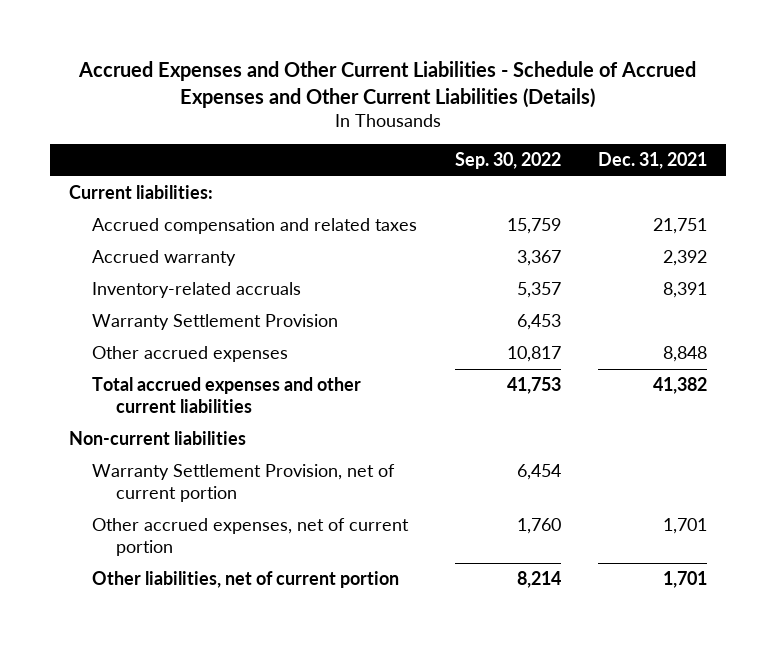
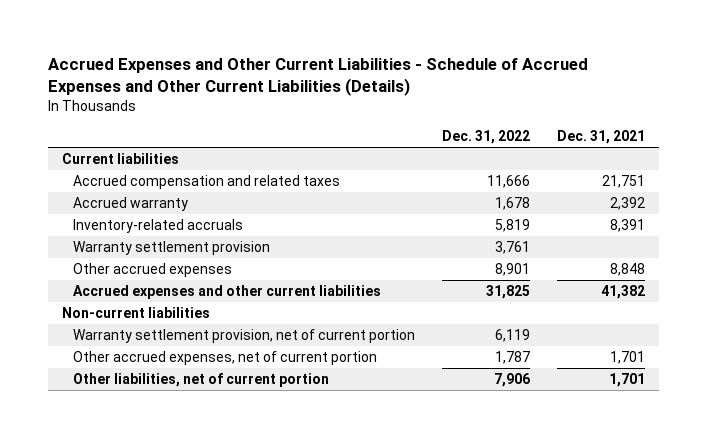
[454,152,561,170] Sep. 30, 2022 -> none
none -> [441,130,530,145] Dec. 31, 2022
[68,185,213,200] Current liabilities: -> [61,152,179,164] Current liabilities
[92,314,339,331] Warranty Settlement Provision -> [72,240,270,255] Warranty settlement provision
[92,377,362,414] Total accrued expenses and other current liabilities -> [72,284,381,299] Accrued expenses and other current liabilities
[92,464,396,503] Warranty Settlement Provision, net of current portion -> [72,328,415,343] Warranty settlement provision, net of current portion

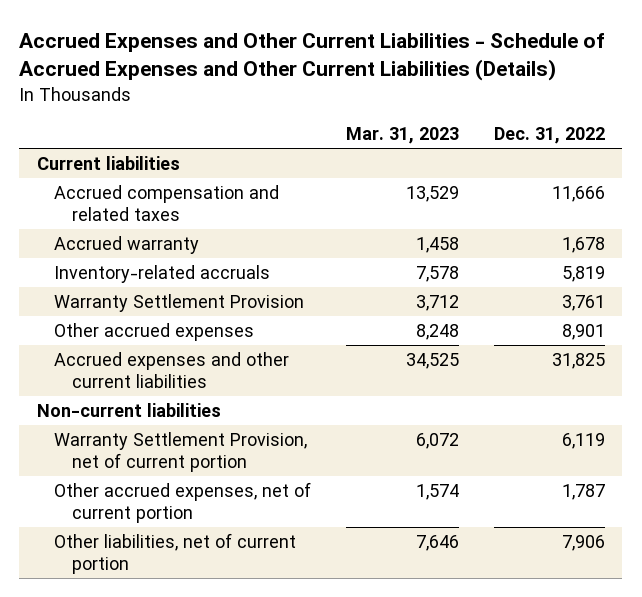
[557,130,646,145] Dec. 31, 2021 -> none
none -> [346,127,460,145] Mar. 31, 2023
[72,240,270,255] Warranty settlement provision -> [54,294,305,313] Warranty Settlement Provision
[72,328,415,343] Warranty settlement provision, net of current portion -> [54,432,308,473] Warranty Settlement Provision, net of current portion

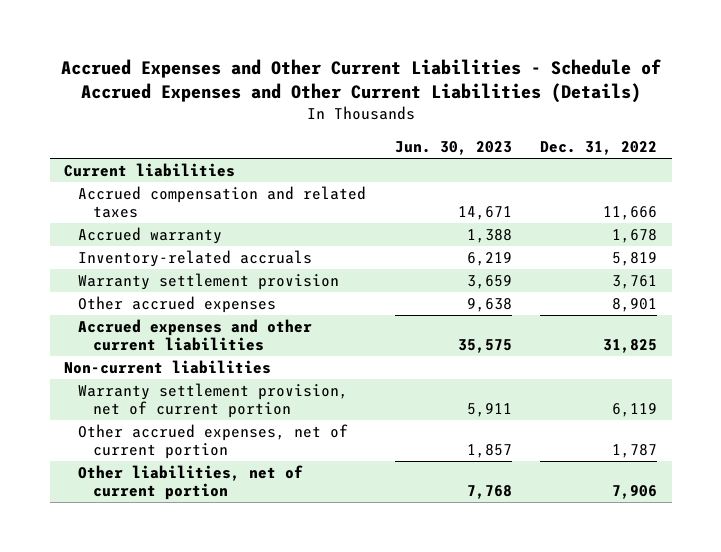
[346,127,460,145] Mar. 31, 2023 -> none
none -> [394,140,512,155] Jun. 30, 2023
[54,294,305,313] Warranty Settlement Provision -> [78,273,340,291] Warranty settlement provision
[54,432,308,473] Warranty Settlement Provision, net of current portion -> [78,383,349,419] Warranty settlement provision, net of current portion

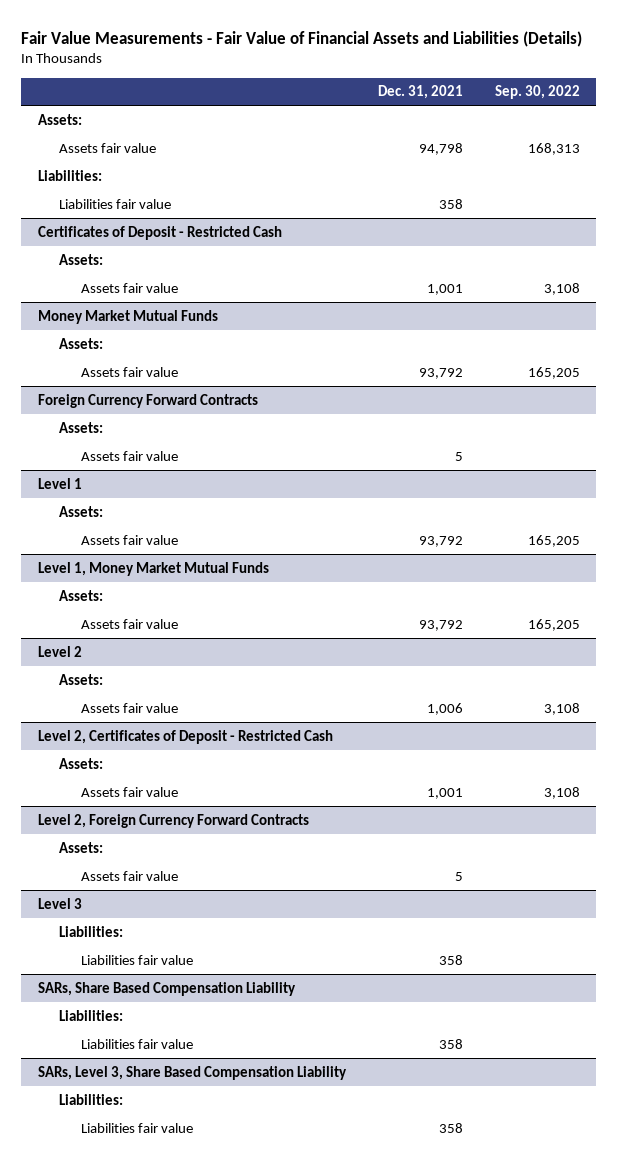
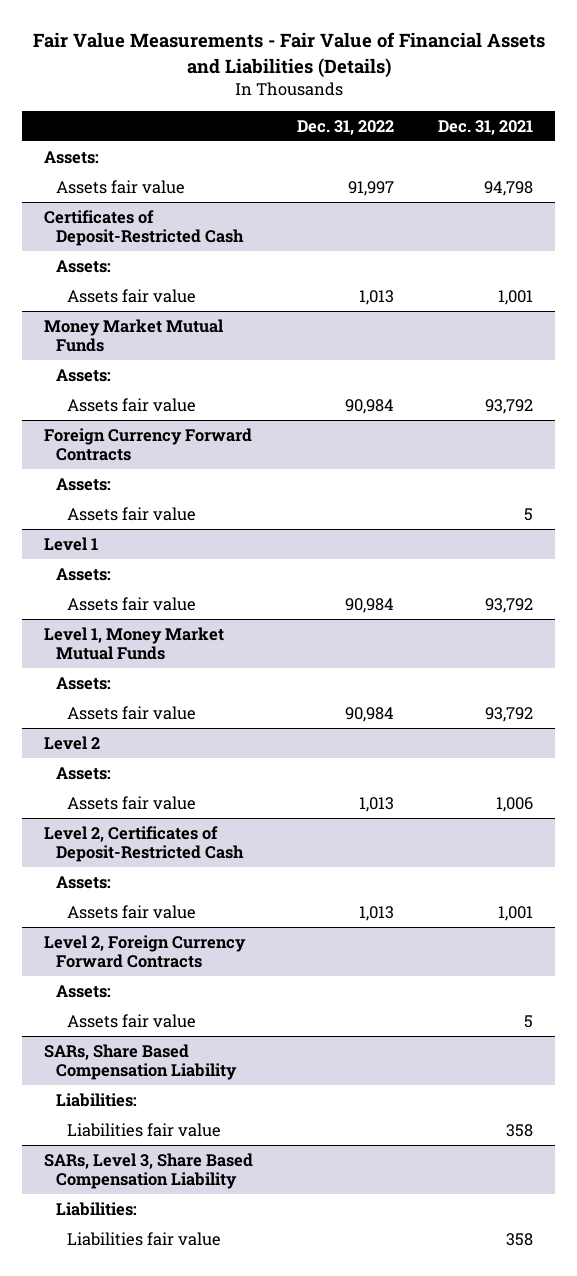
[494,85,580,100] Sep. 30, 2022 -> none
none -> [297,119,395,135] Dec. 31, 2022
[37,169,102,181] Liabilities: -> none
[59,198,172,209] Liabilities fair value -> none
[37,225,282,240] Certificates of Deposit - Restricted Cash -> [44,209,244,247] Certificates of Deposit-Restricted Cash
[37,729,333,744] Level 2, Certificates of Deposit - Restricted Cash -> [44,825,244,863] Level 2, Certificates of Deposit-Restricted Cash
[37,897,82,909] Level 3 -> none
[59,925,124,937] Liabilities: -> none
[80,954,193,965] Liabilities fair value -> none

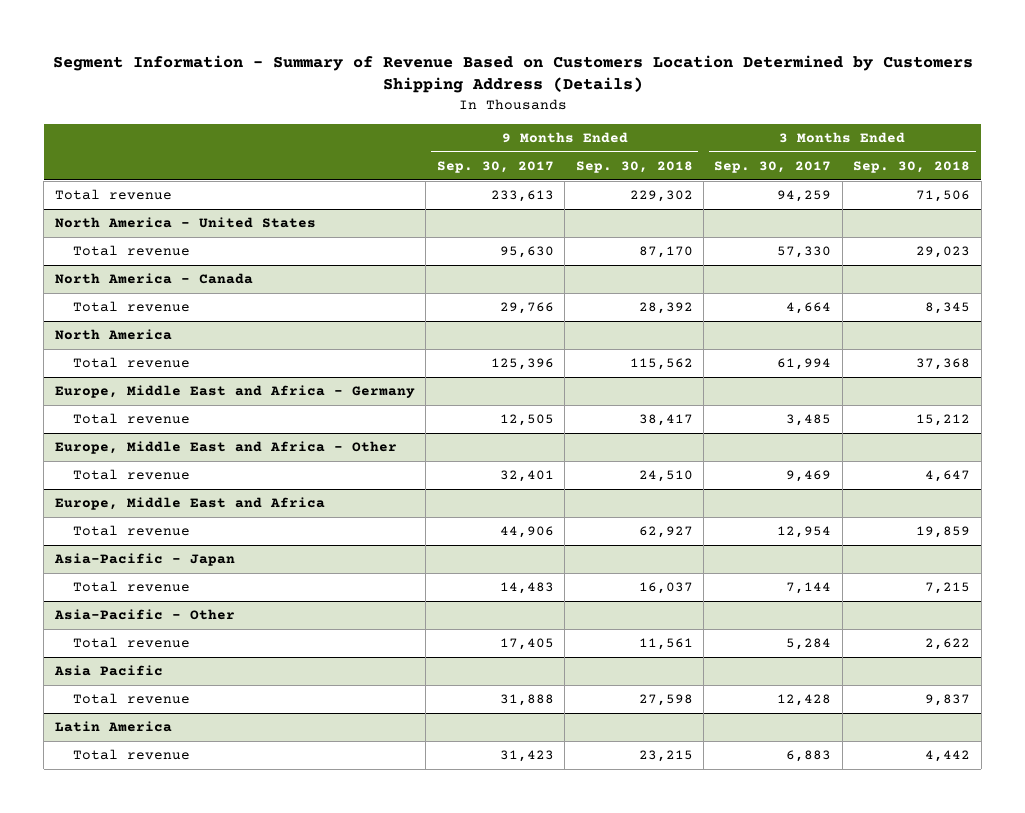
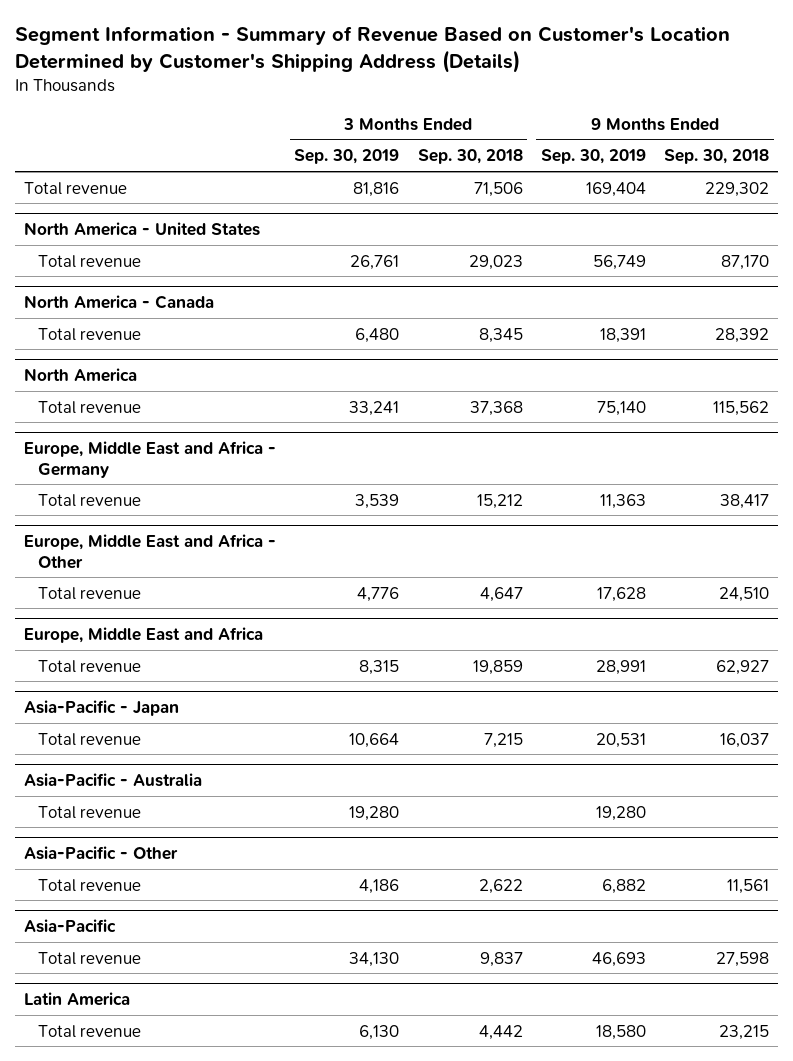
[52,54,973,94] Segment Information - Summary of Revenue Based on Customers Location Determined by Customers Shipping Address (Details) -> [14,26,730,74] Segment Information - Summary of Revenue Based on Customer's Location Determined by Customer's Shipping Address (Details)
[436,160,554,173] Sep. 30, 2017 -> none
[714,160,832,173] Sep. 30, 2017 -> none
none -> [294,149,400,165] Sep. 30, 2019
none -> [540,149,646,165] Sep. 30, 2019
none -> [23,772,202,787] Asia-Pacific - Australia
none -> [38,805,142,819] Total revenue
[53,665,163,677] Asia Pacific -> [23,918,116,933] Asia-Pacific

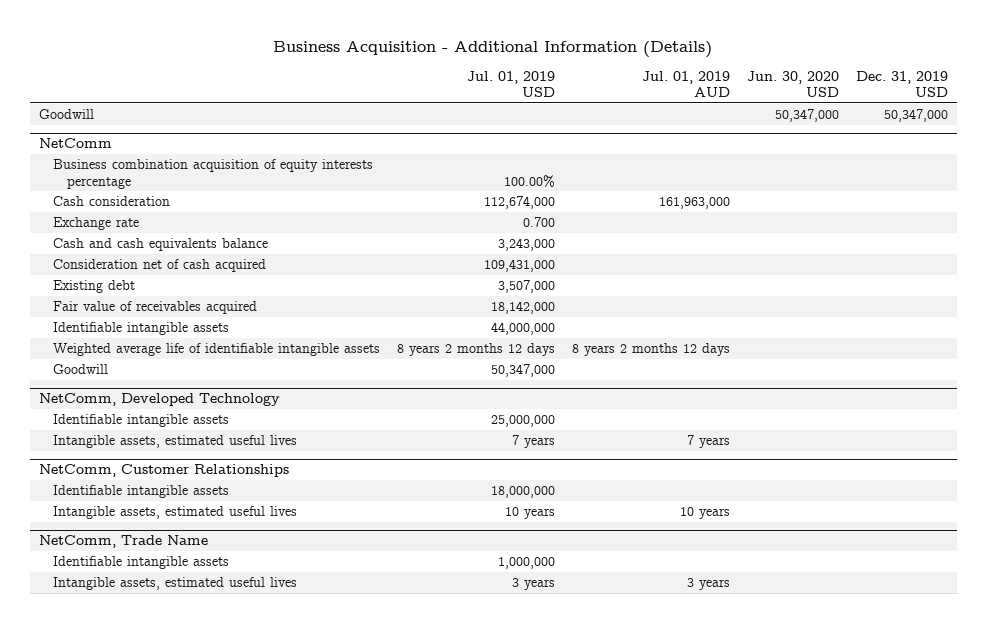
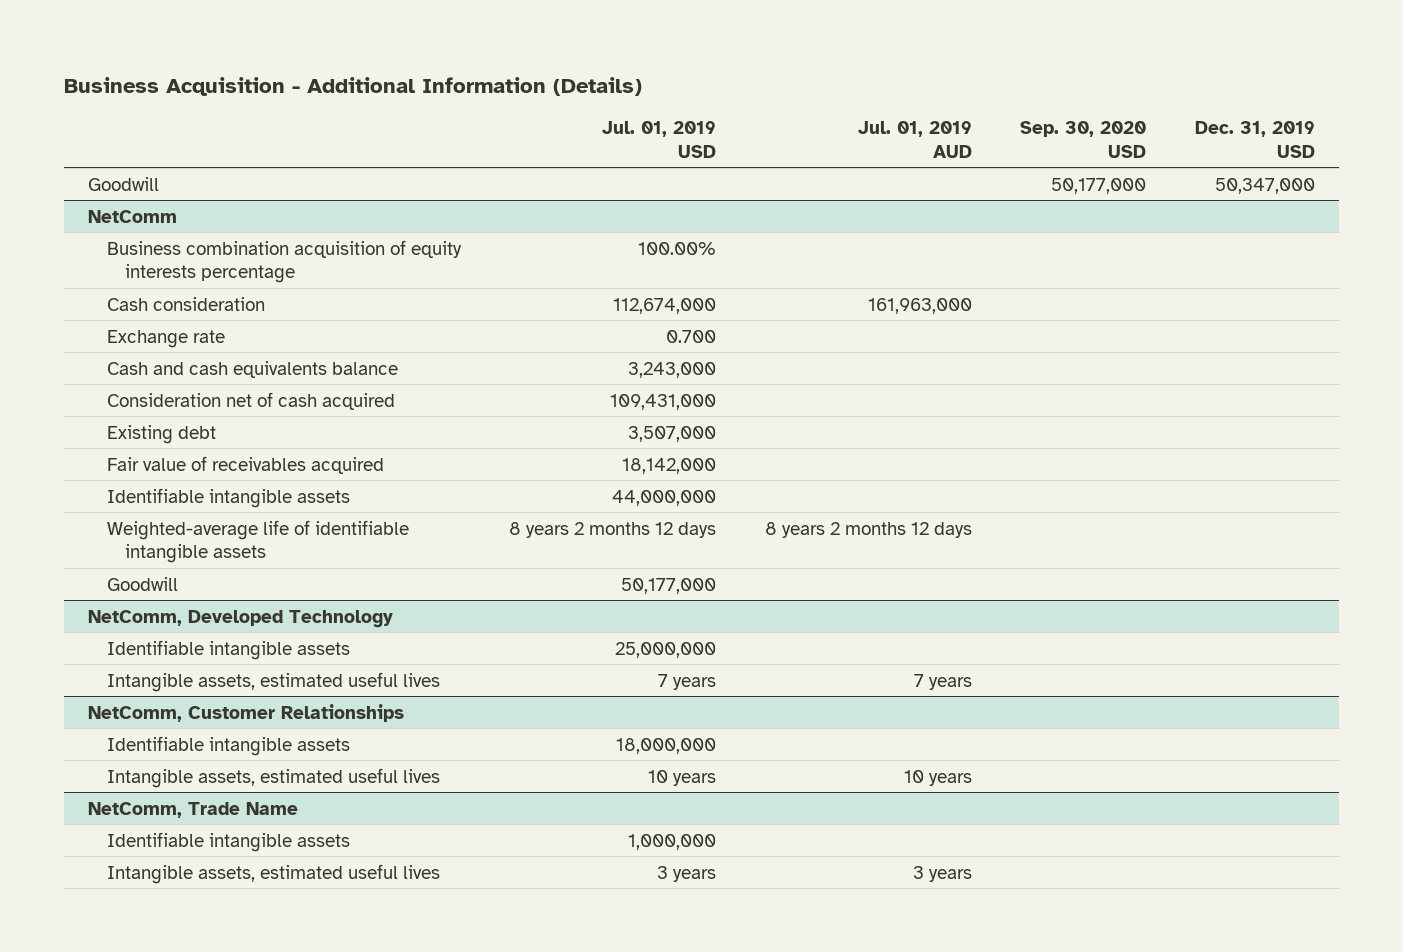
[747,70,840,98] Jun. 30, 2020 USD -> none
none -> [1020,120,1147,158] Sep. 30, 2020 USD
[52,343,380,357] Weighted average life of identifiable intangible assets -> [106,519,409,564] Weighted-average life of identifiable intangible assets
[490,364,555,378] 50,347,000 -> [621,577,717,594] 50,177,000

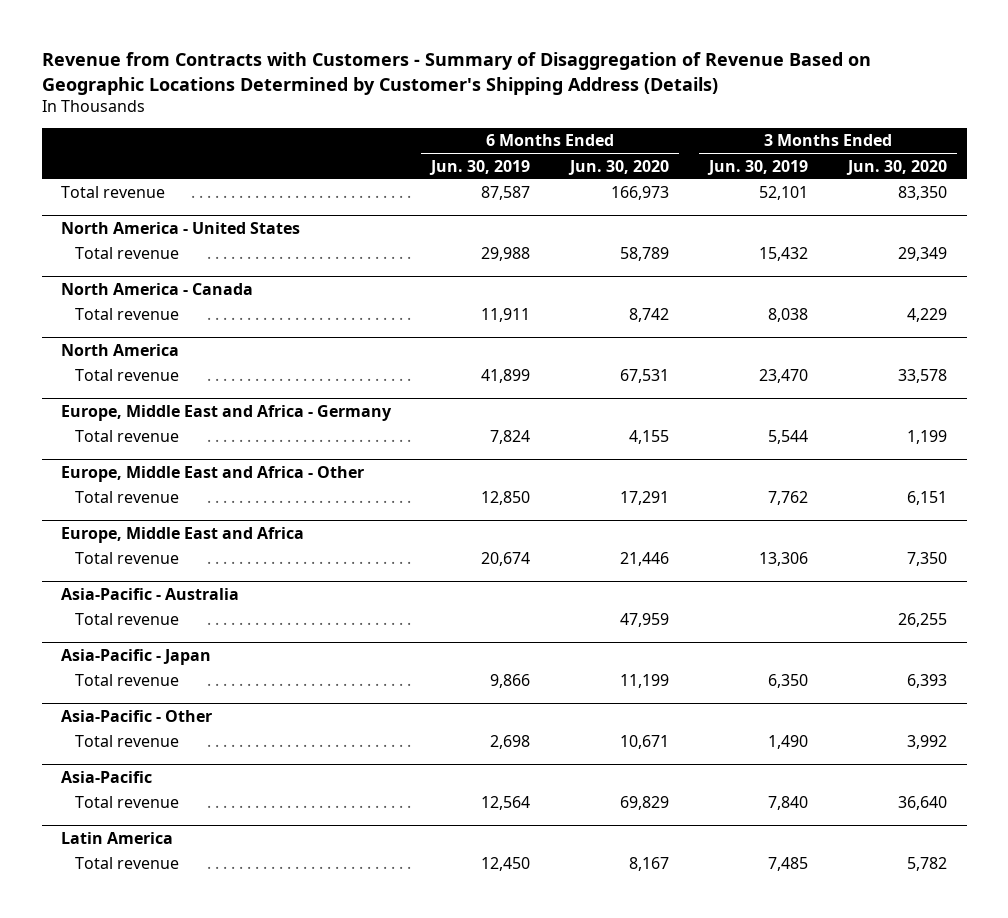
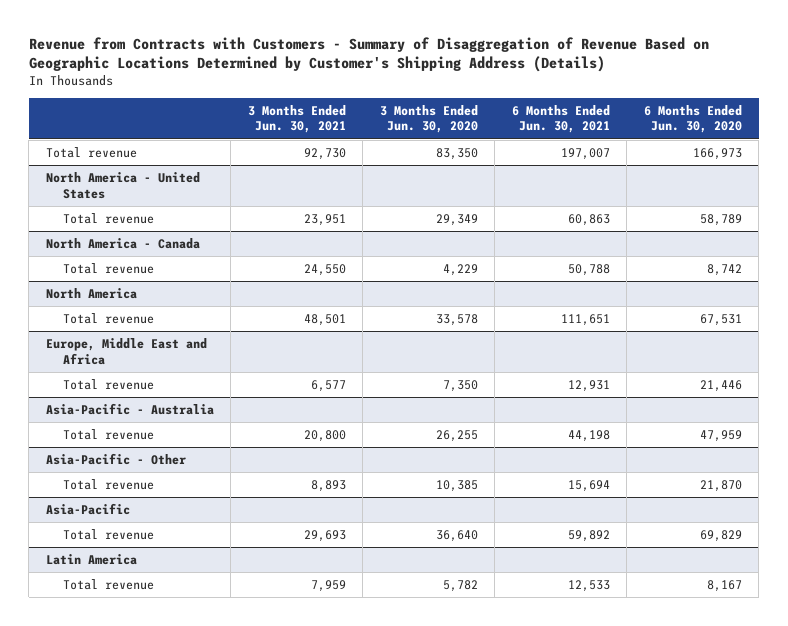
[429,159,531,175] Jun. 30, 2019 -> none
[706,159,808,175] Jun. 30, 2019 -> none
none -> [247,104,346,134] 3 Months Ended Jun. 30, 2021
none -> [511,104,610,134] 6 Months Ended Jun. 30, 2021
[61,404,393,421] Europe, Middle East and Africa - Germany -> none
[75,430,180,443] Total revenue -> none
[61,465,365,482] Europe, Middle East and Africa - Other -> none
[75,491,180,504] Total revenue -> none
[61,648,212,665] Asia-Pacific - Japan -> none
[75,674,180,687] Total revenue -> none
[620,735,670,750] 10,671 -> [699,479,742,492] 21,870
[906,735,947,750] 3,992 -> [435,479,478,492] 10,385

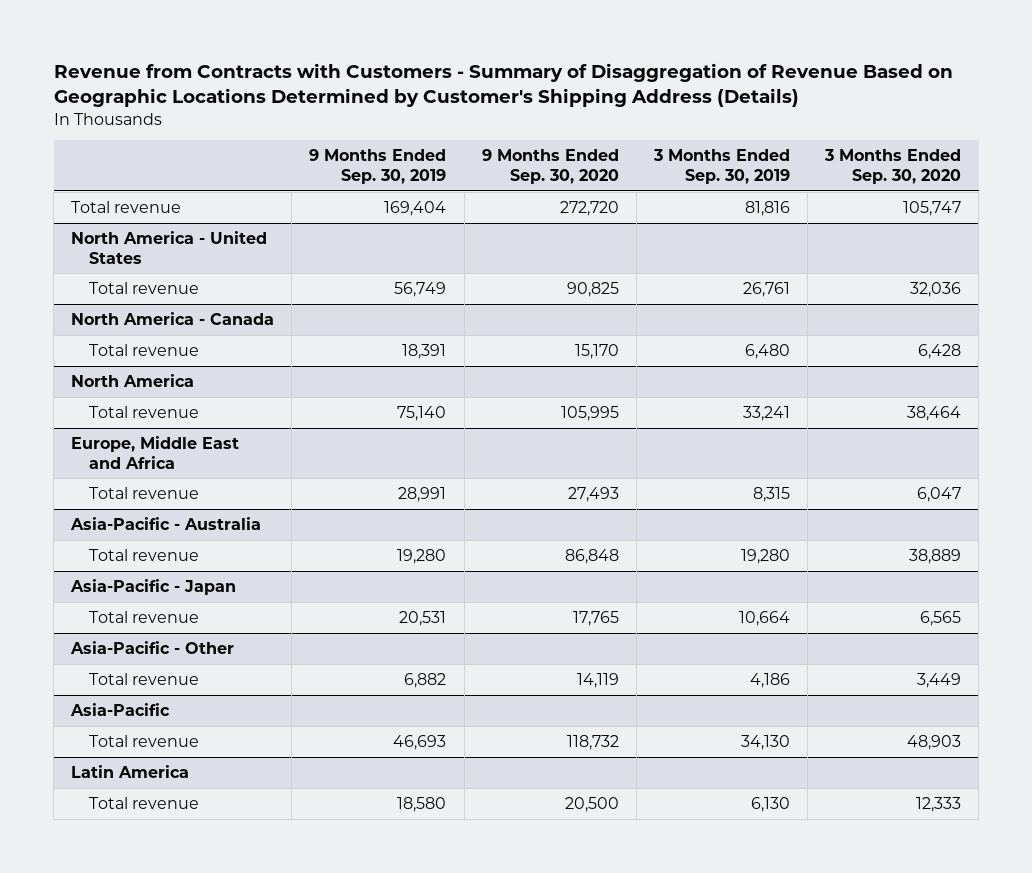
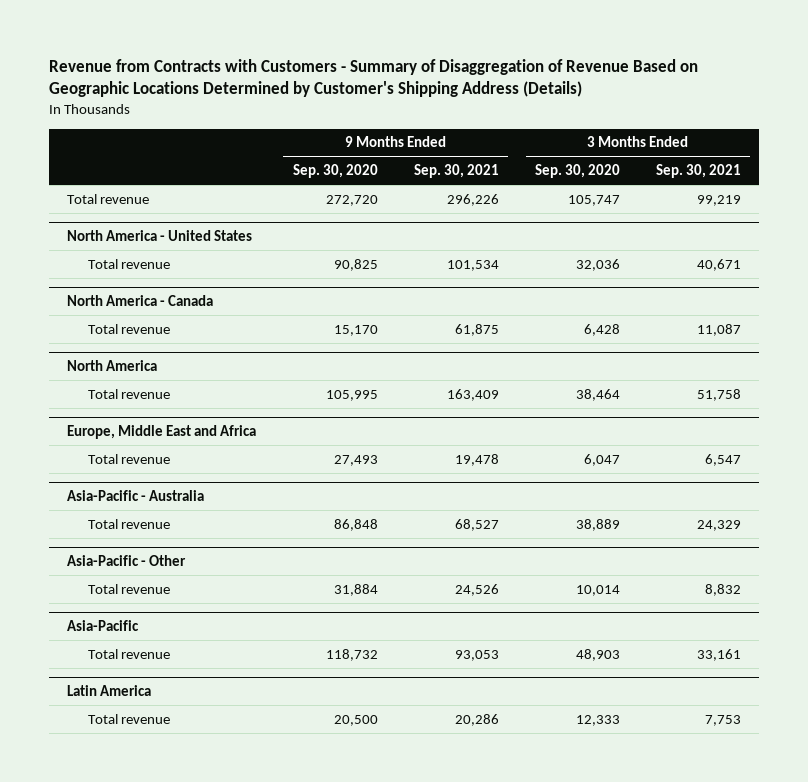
[309,149,447,185] 9 Months Ended Sep. 30, 2019 -> none
[652,149,790,185] 3 Months Ended Sep. 30, 2019 -> none
none -> [413,164,499,179] Sep. 30, 2021
none -> [656,164,742,179] Sep. 30, 2021
[70,578,237,595] Asia-Pacific - Japan -> none
[89,610,200,623] Total revenue -> none
[576,672,619,688] 14,119 -> [333,583,378,596] 31,884
[917,672,962,688] 3,449 -> [575,584,620,596] 10,014

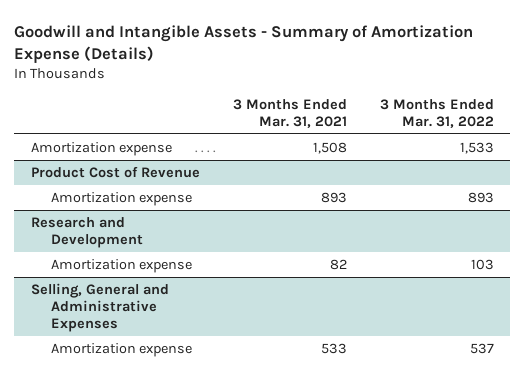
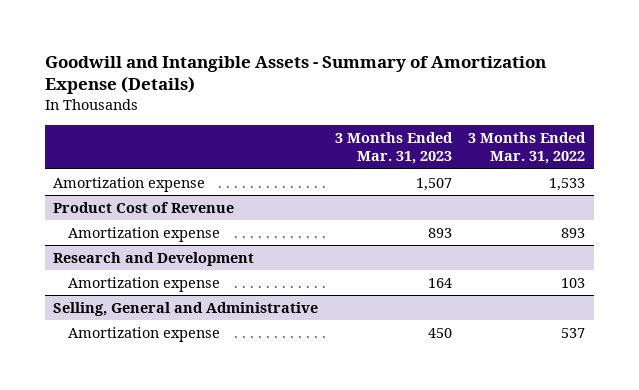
[232,99,347,129] 3 Months Ended Mar. 31, 2021 -> none
none -> [334,131,453,165] 3 Months Ended Mar. 31, 2023
[30,282,169,332] Selling, General and Administrative Expenses -> [53,301,319,316] Selling, General and Administrative

